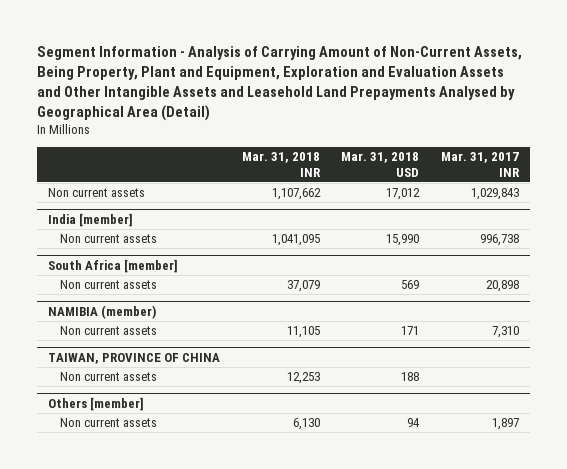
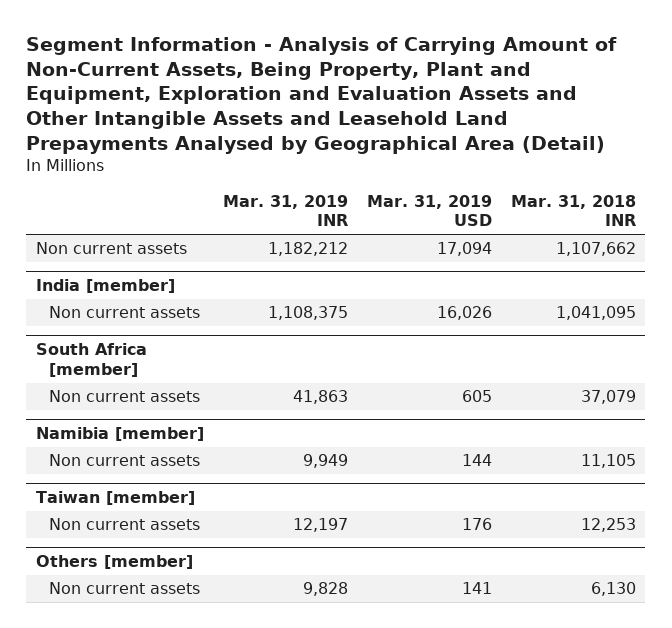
[341,152,420,177] Mar. 31, 2018 USD -> none
[440,152,520,177] Mar. 31, 2017 INR -> none
none -> [222,194,348,227] Mar. 31, 2019 INR
none -> [366,194,492,227] Mar. 31, 2019 USD
[48,304,157,319] NAMIBIA (member) -> [35,427,204,442] Namibia [member]
[48,352,221,364] TAIWAN, PROVINCE OF CHINA -> [35,491,195,506] Taiwan [member]

